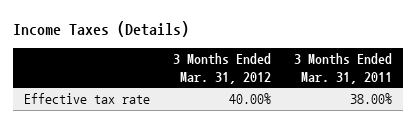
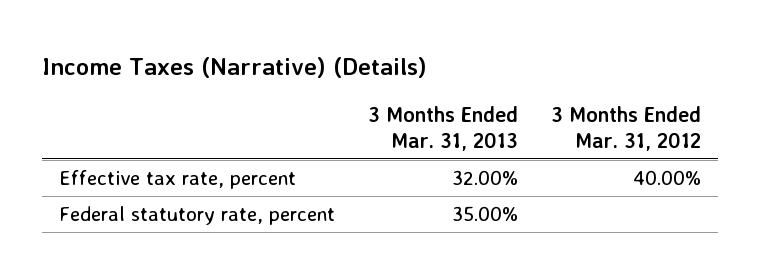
[12,21,189,38] Income Taxes (Details) -> [42,57,428,79] Income Taxes (Narrative) (Details)
[293,53,392,84] 3 Months Ended Mar. 31, 2011 -> none
none -> [368,105,519,151] 3 Months Ended Mar. 31, 2013
[24,93,151,105] Effective tax rate -> [59,170,297,190] Effective tax rate, percent
none -> [59,206,336,226] Federal statutory rate, percent

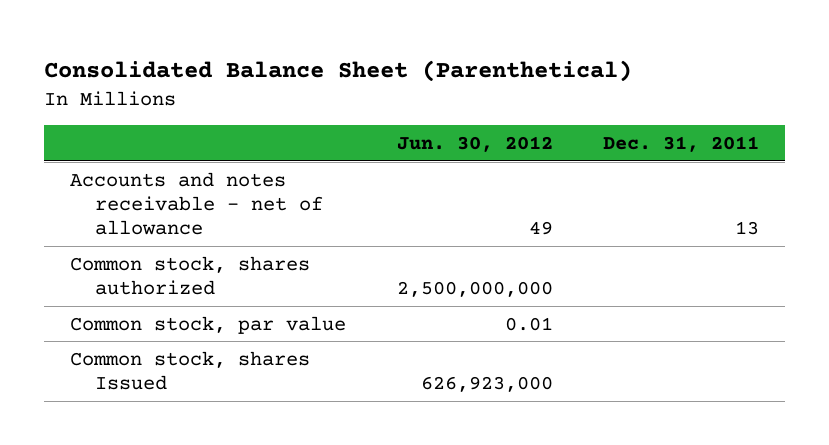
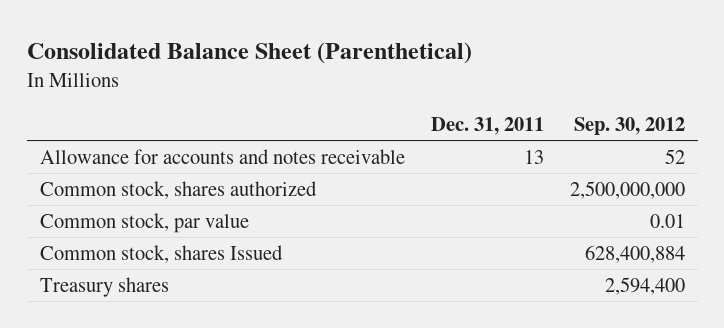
[396,135,553,152] Jun. 30, 2012 -> none
none -> [573,116,685,135] Sep. 30, 2012
[69,171,323,236] Accounts and notes receivable - net of allowance -> [39,149,405,165] Allowance for accounts and notes receivable
none -> [39,277,169,298] Treasury shares

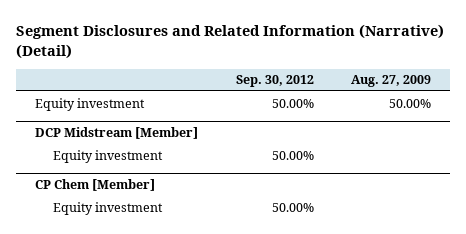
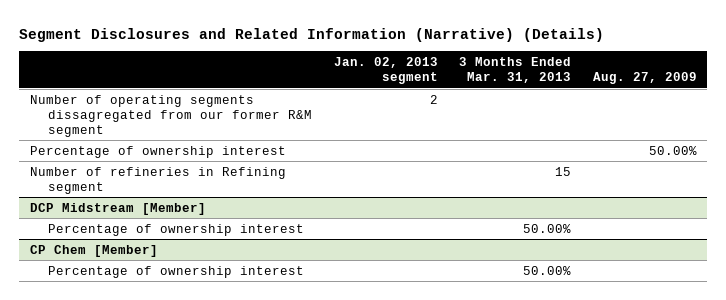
[16,24,445,59] Segment Disclosures and Related Information (Narrative) (Detail) -> [18,27,604,42] Segment Disclosures and Related Information (Narrative) (Details)
[235,75,314,88] Sep. 30, 2012 -> none
none -> [333,57,438,85] Jan. 02, 2013 segment
none -> [459,57,572,84] 3 Months Ended Mar. 31, 2013
none -> [29,94,313,137] Number of operating segments dissagregated from our former R&M segment
[35,97,146,111] Equity investment -> [29,145,286,158] Percentage of ownership interest
none -> [29,166,286,194] Number of refineries in Refining segment
[52,149,163,163] Equity investment -> [48,223,305,236] Percentage of ownership interest
[52,201,163,215] Equity investment -> [48,265,305,278] Percentage of ownership interest

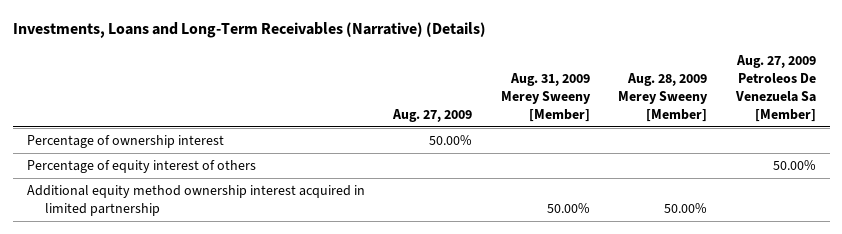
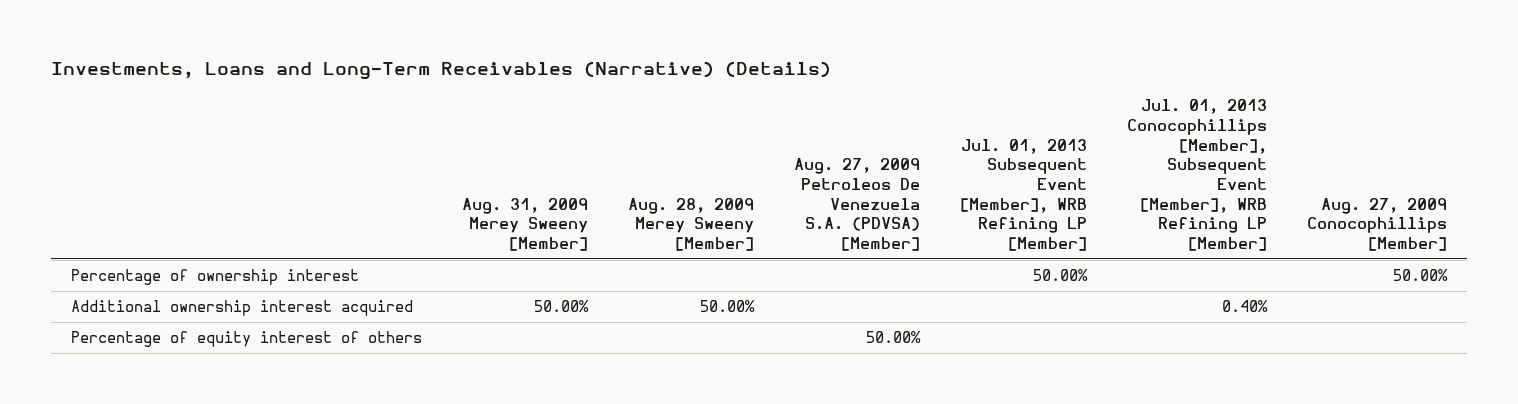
[392,108,473,122] Aug. 27, 2009 -> none
[734,55,816,122] Aug. 27, 2009 Petroleos De Venezuela Sa [Member] -> none
none -> [794,158,921,251] Aug. 27, 2009 Petroleos De Venezuela S.A. (PDVSA) [Member]
none -> [959,138,1087,251] Jul. 01, 2013 Subsequent Event [Member], WRB Refining LP [Member]
none -> [1126,99,1267,251] Jul. 01, 2013 Conocophillips [Member], Subsequent Event [Member], WRB Refining LP [Member]
none -> [1306,197,1447,251] Aug. 27, 2009 Conocophillips [Member]
none -> [71,300,414,317] Additional ownership interest acquired
[26,185,365,217] Additional equity method ownership interest acquired in limited partnership -> none

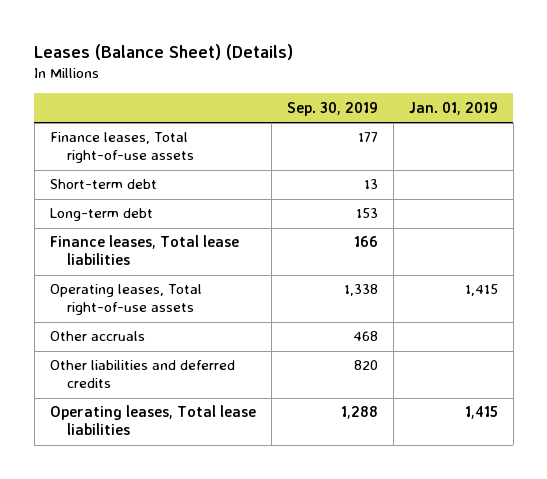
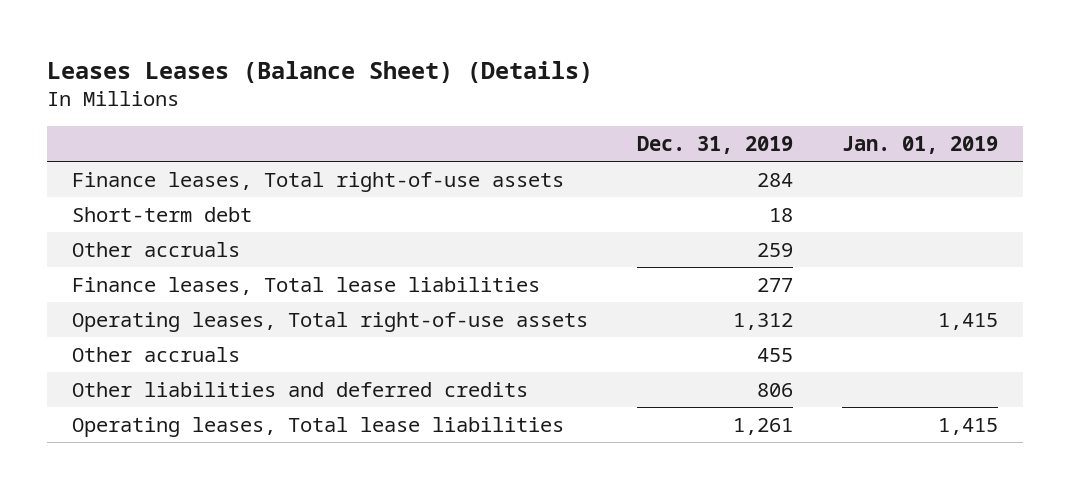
[34,43,294,60] Leases (Balance Sheet) (Details) -> [46,60,593,83] Leases Leases (Balance Sheet) (Details)
[286,101,378,116] Sep. 30, 2019 -> none
none -> [636,136,793,155] Dec. 31, 2019
[49,208,153,222] Long-term debt -> [71,241,240,257] Other accruals

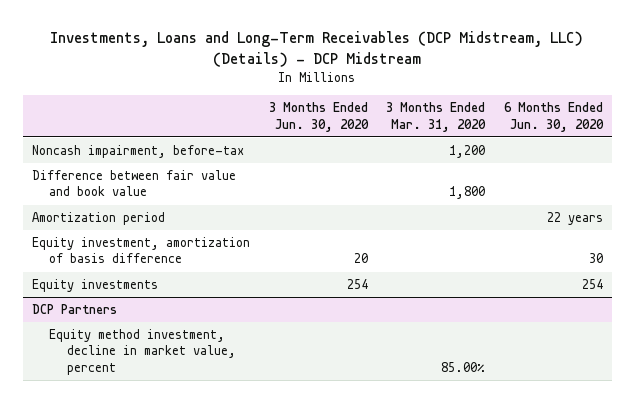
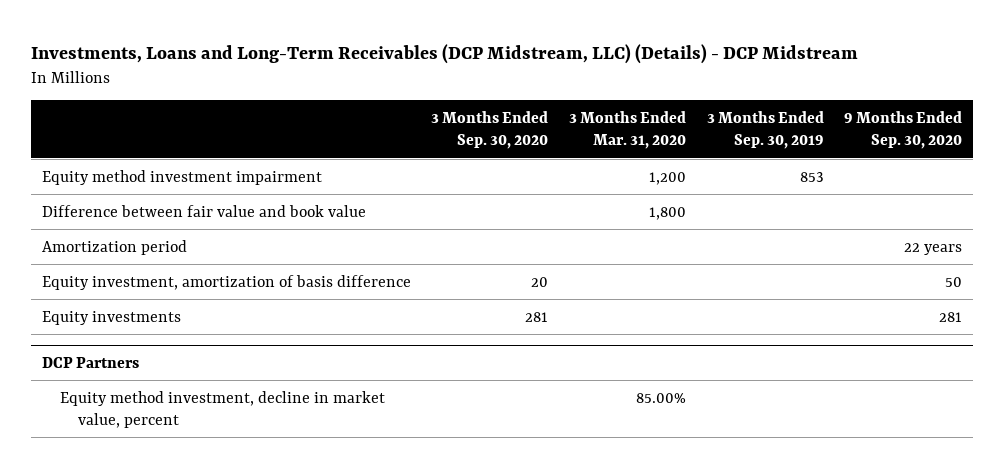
[268,102,369,132] 3 Months Ended Jun. 30, 2020 -> none
[503,102,604,132] 6 Months Ended Jun. 30, 2020 -> none
none -> [431,111,549,150] 3 Months Ended Sep. 30, 2020
none -> [706,111,824,150] 3 Months Ended Sep. 30, 2019
none -> [844,111,963,150] 9 Months Ended Sep. 30, 2020
[32,145,245,159] Noncash impairment, before-tax -> [41,169,322,185] Equity method investment impairment

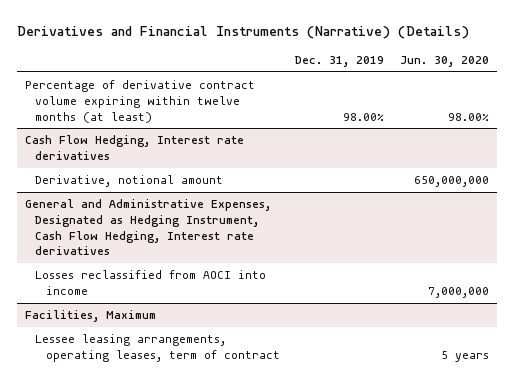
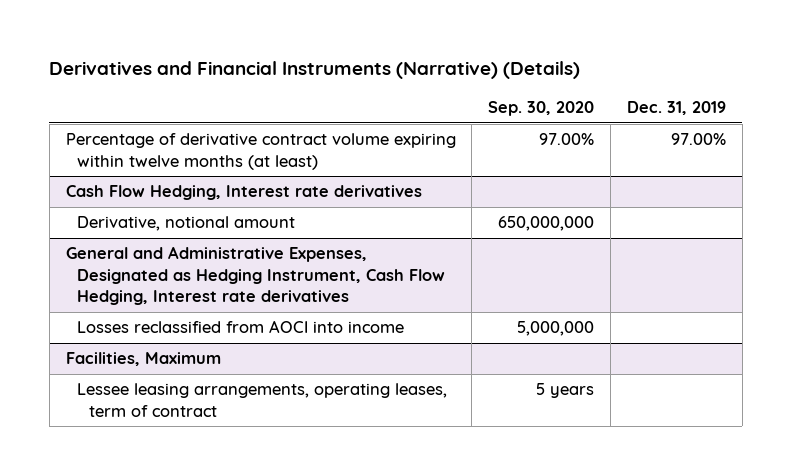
[400,56,490,68] Jun. 30, 2020 -> none
none -> [488,101,595,117] Sep. 30, 2020
[343,112,385,121] 98.00% -> [670,133,726,146] 97.00%

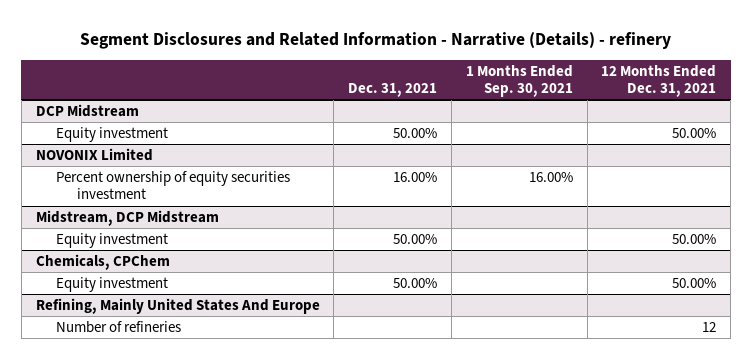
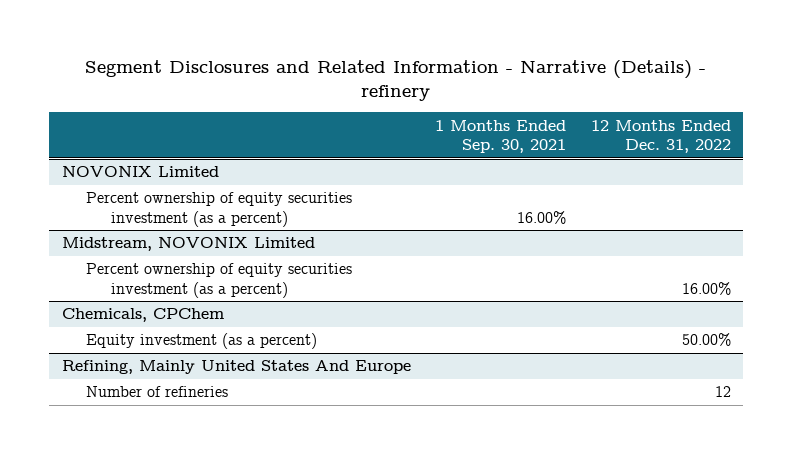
[348,83,438,98] Dec. 31, 2021 -> none
[601,64,717,98] 12 Months Ended Dec. 31, 2021 -> none
none -> [590,119,731,153] 12 Months Ended Dec. 31, 2022
[35,103,139,117] DCP Midstream -> none
[56,126,169,142] Equity investment -> none
[35,209,219,226] Midstream, DCP Midstream -> none
[56,232,169,248] Equity investment -> none
[56,170,291,200] Percent ownership of equity securities investment -> [86,192,353,227] Percent ownership of equity securities investment (as a percent)
none -> [61,237,315,252] Midstream, NOVONIX Limited
none -> [86,263,353,298] Percent ownership of equity securities investment (as a percent)
[56,276,169,292] Equity investment -> [86,333,318,350] Equity investment (as a percent)

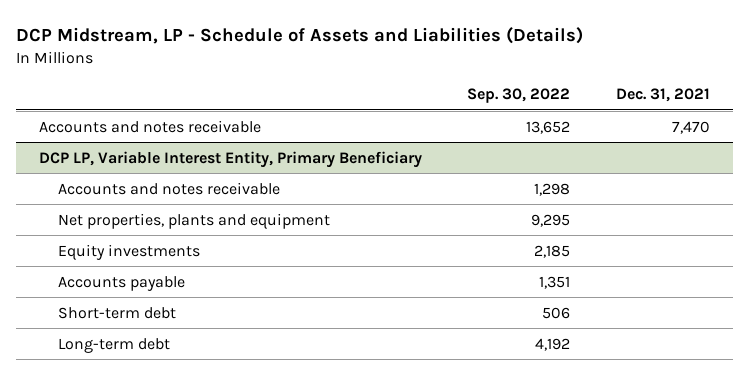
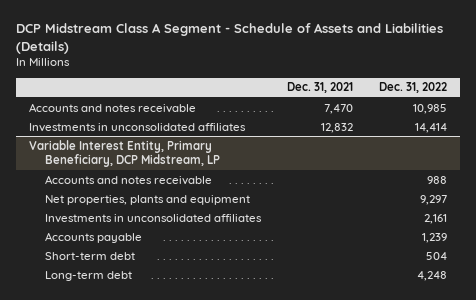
[15,26,583,44] DCP Midstream, LP - Schedule of Assets and Liabilities (Details) -> [15,23,443,55] DCP Midstream Class A Segment - Schedule of Assets and Liabilities (Details)
[467,88,571,104] Sep. 30, 2022 -> none
none -> [378,82,447,94] Dec. 31, 2022
none -> [28,122,246,132] Investments in unconsolidated affiliates
[38,150,422,168] DCP LP, Variable Interest Entity, Primary Beneficiary -> [28,139,221,168] Variable Interest Entity, Primary Beneficiary, DCP Midstream, LP
[57,243,200,260] Equity investments -> [45,213,263,223] Investments in unconsolidated affiliates

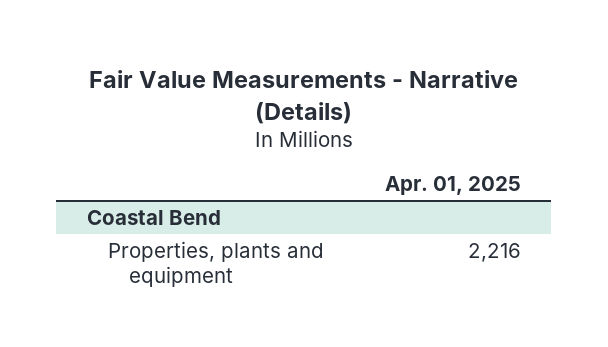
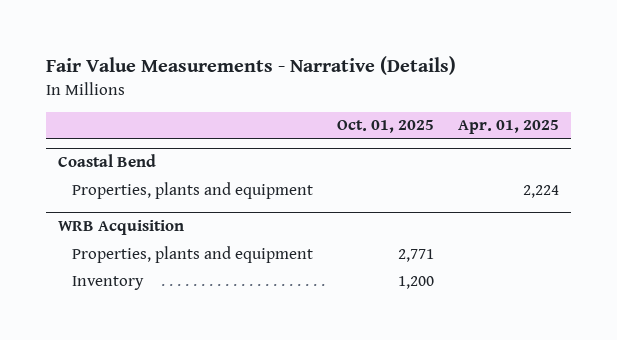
none -> [337,120,435,134] Oct. 01, 2025
[467,242,521,262] 2,216 -> [523,184,560,198] 2,224
none -> [57,220,184,236] WRB Acquisition
none -> [72,245,314,263] Properties, plants and equipment
none -> [72,275,145,290] Inventory

